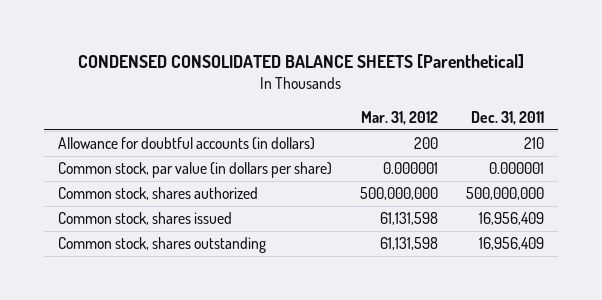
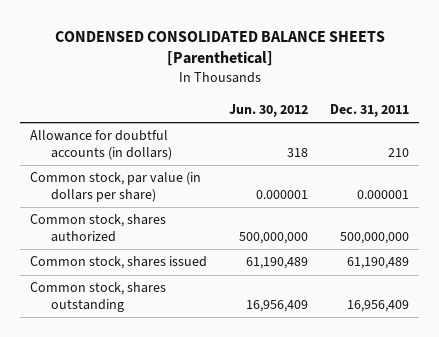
[361,110,439,125] Mar. 31, 2012 -> none
none -> [229,103,309,117] Jun. 30, 2012
[478,212,544,226] 16,956,409 -> [346,257,409,270] 61,190,489

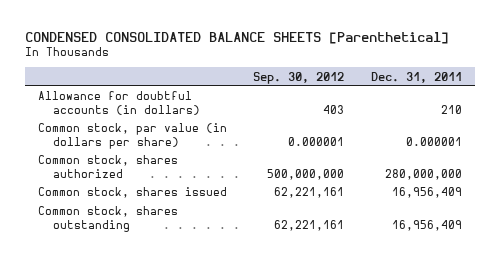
[229,103,309,117] Jun. 30, 2012 -> none
none -> [253,71,345,84] Sep. 30, 2012
[339,231,409,244] 500,000,000 -> [384,168,462,180] 280,000,000
[346,257,409,270] 61,190,489 -> [391,187,462,199] 16,956,409

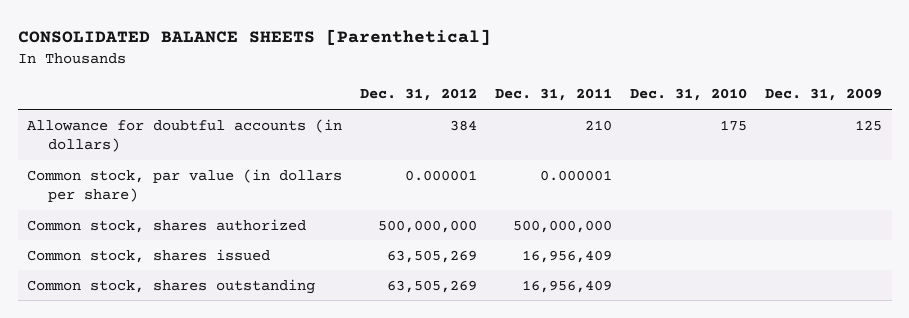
[25,31,450,44] CONDENSED CONSOLIDATED BALANCE SHEETS [Parenthetical] -> [17,29,491,46] CONSOLIDATED BALANCE SHEETS [Parenthetical]
[253,71,345,84] Sep. 30, 2012 -> none
none -> [360,88,478,102] Dec. 31, 2012
none -> [630,88,748,102] Dec. 31, 2010
none -> [765,88,883,102] Dec. 31, 2009
[384,168,462,180] 280,000,000 -> [513,219,613,233] 500,000,000

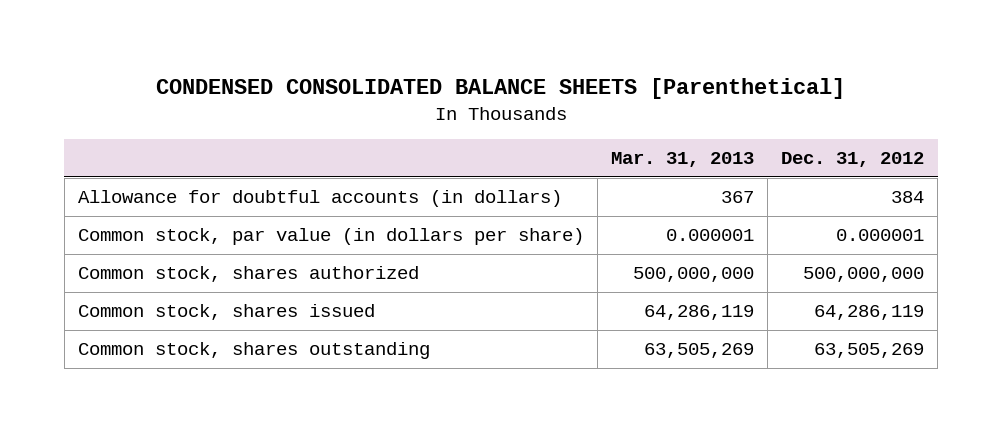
[17,29,491,46] CONSOLIDATED BALANCE SHEETS [Parenthetical] -> [156,77,846,99] CONDENSED CONSOLIDATED BALANCE SHEETS [Parenthetical]
[495,88,613,102] Dec. 31, 2011 -> none
[630,88,748,102] Dec. 31, 2010 -> none
[765,88,883,102] Dec. 31, 2009 -> none
none -> [611,151,755,167] Mar. 31, 2013
[387,249,478,263] 63,505,269 -> [814,305,925,321] 64,286,119

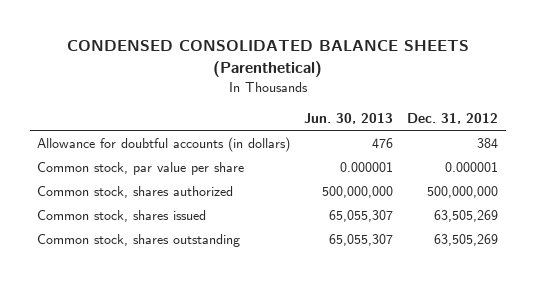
[156,77,846,99] CONDENSED CONSOLIDATED BALANCE SHEETS [Parenthetical] -> [66,40,469,78] CONDENSED CONSOLIDATED BALANCE SHEETS (Parenthetical)
[611,151,755,167] Mar. 31, 2013 -> none
none -> [304,113,394,125] Jun. 30, 2013
[77,228,584,246] Common stock, par value (in dollars per share) -> [36,161,244,175] Common stock, par value per share
[814,305,925,321] 64,286,119 -> [434,209,499,222] 63,505,269

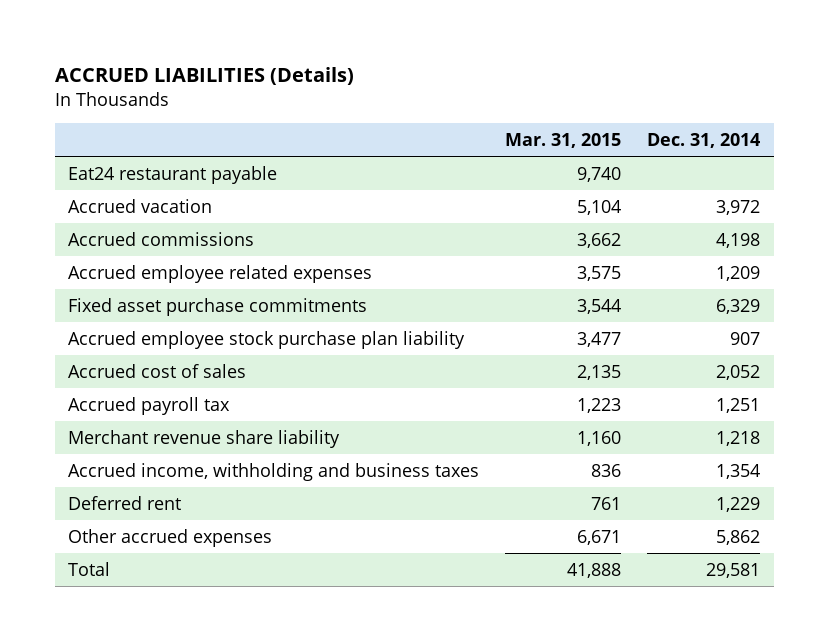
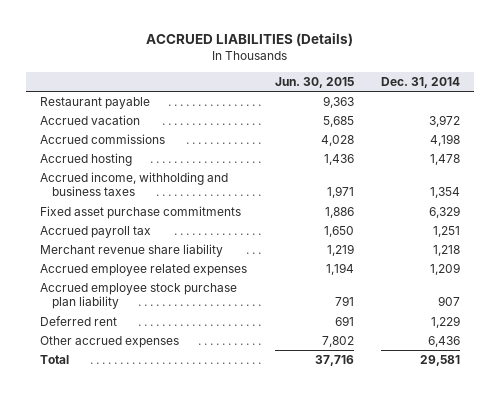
[505,132,622,148] Mar. 31, 2015 -> none
none -> [274,77,354,89] Jun. 30, 2015
[67,165,277,184] Eat24 restaurant payable -> [39,96,150,109] Restaurant payable
none -> [39,152,132,166] Accrued hosting
[67,462,479,481] Accrued income, withholding and business taxes -> [39,171,228,197] Accrued income, withholding and business taxes
[67,363,246,378] Accrued cost of sales -> none
[67,264,372,283] Accrued employee related expenses -> [39,263,247,276] Accrued employee related expenses
[67,330,465,349] Accrued employee stock purchase plan liability -> [39,282,237,310] Accrued employee stock purchase plan liability
[716,529,761,545] 5,862 -> [428,335,461,347] 6,436

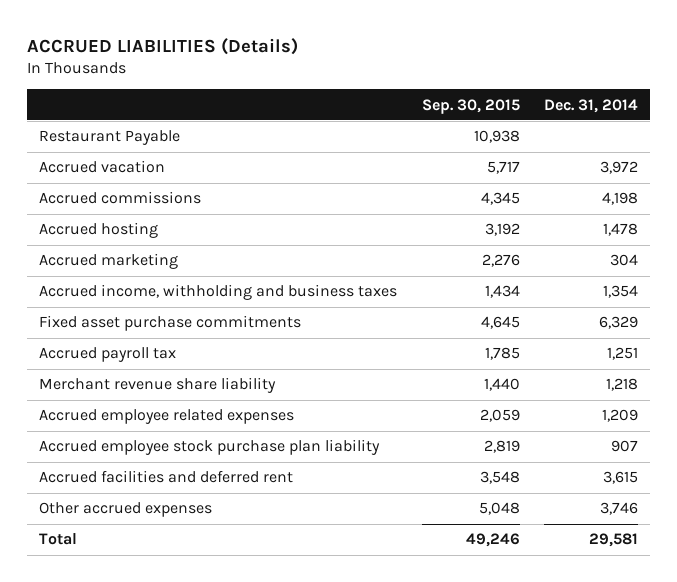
[274,77,354,89] Jun. 30, 2015 -> none
none -> [421,98,520,114] Sep. 30, 2015
[39,96,150,109] Restaurant payable -> [39,130,181,146] Restaurant Payable
none -> [39,253,179,270] Accrued marketing
[39,315,117,326] Deferred rent -> [39,470,294,484] Accrued facilities and deferred rent
[431,315,461,328] 1,229 -> [602,471,638,485] 3,615
[428,335,461,347] 6,436 -> [599,502,638,516] 3,746

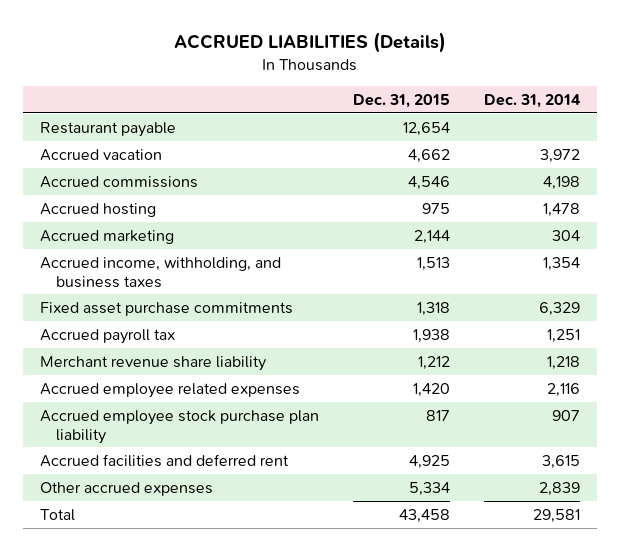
[421,98,520,114] Sep. 30, 2015 -> none
none -> [352,93,450,108] Dec. 31, 2015
[39,130,181,146] Restaurant Payable -> [39,121,176,137] Restaurant payable
[39,284,398,301] Accrued income, withholding and business taxes -> [39,256,281,288] Accrued income, withholding, and business taxes
[601,409,638,423] 1,209 -> [546,382,580,397] 2,116
[599,502,638,516] 3,746 -> [538,481,580,496] 2,839

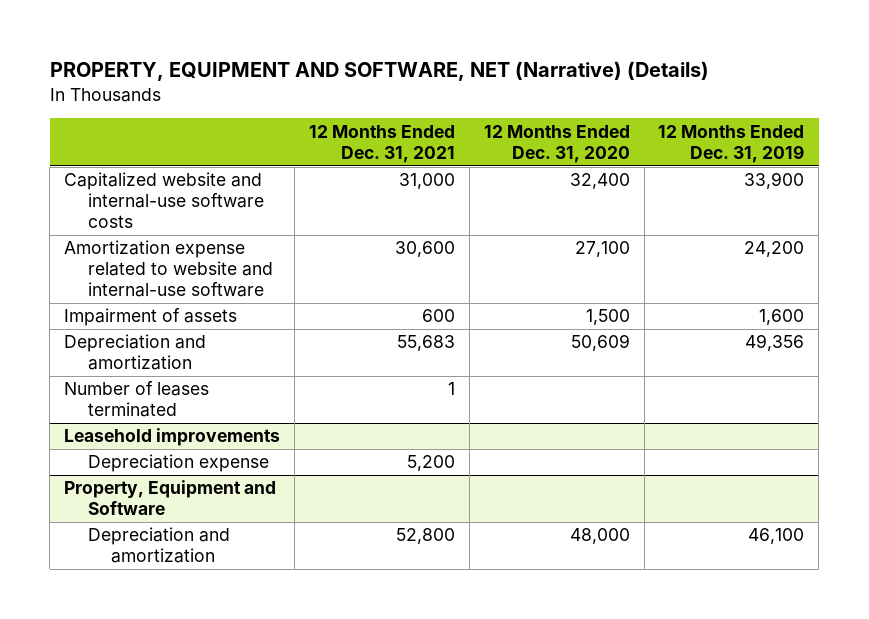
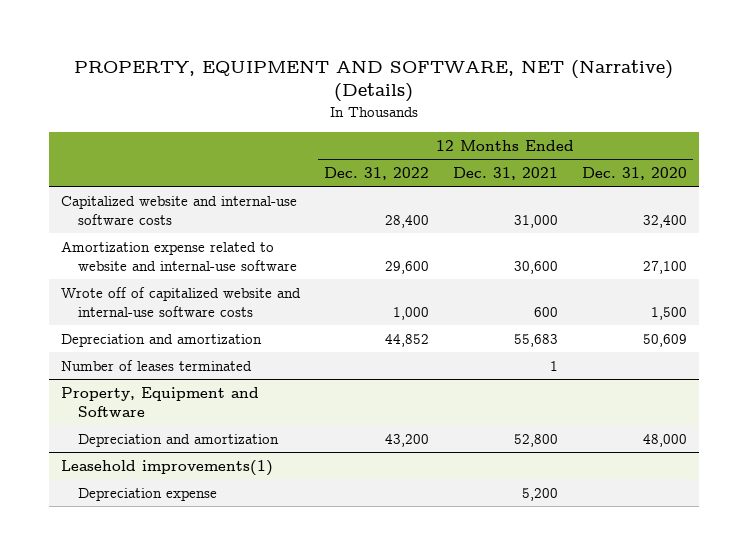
[658,124,805,163] 12 Months Ended Dec. 31, 2019 -> none
none -> [323,166,429,180] Dec. 31, 2022
[64,308,238,327] Impairment of assets -> [61,286,302,317] Wrote off of capitalized website and internal-use software costs
[64,428,281,447] Leasehold improvements -> none
[87,454,269,473] Depreciation expense -> none
none -> [61,459,274,476] Leasehold improvements(1)
none -> [77,487,217,501] Depreciation expense

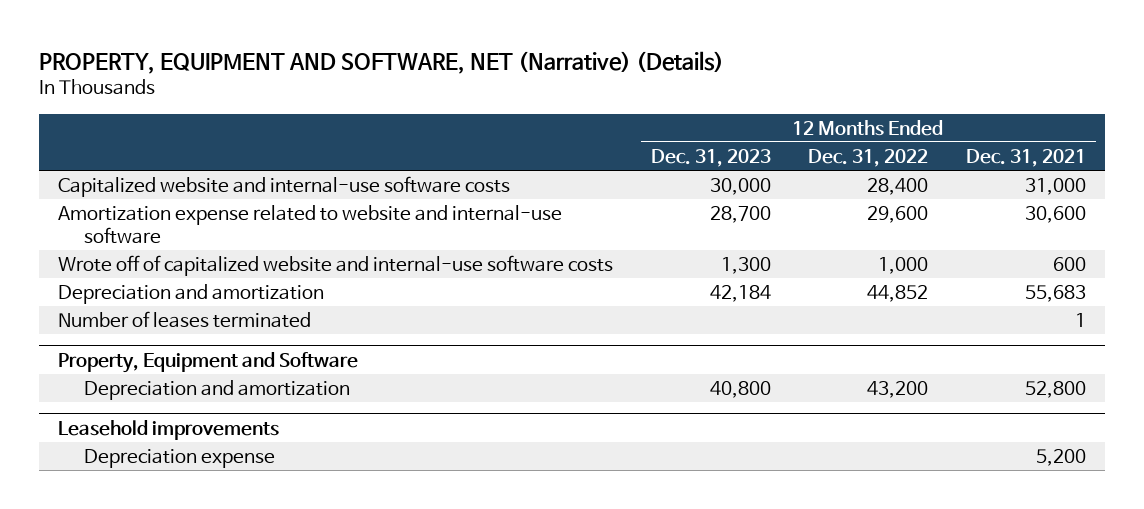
[581,166,687,180] Dec. 31, 2020 -> none
none -> [650,148,771,167] Dec. 31, 2023
[61,459,274,476] Leasehold improvements(1) -> [57,419,279,440] Leasehold improvements

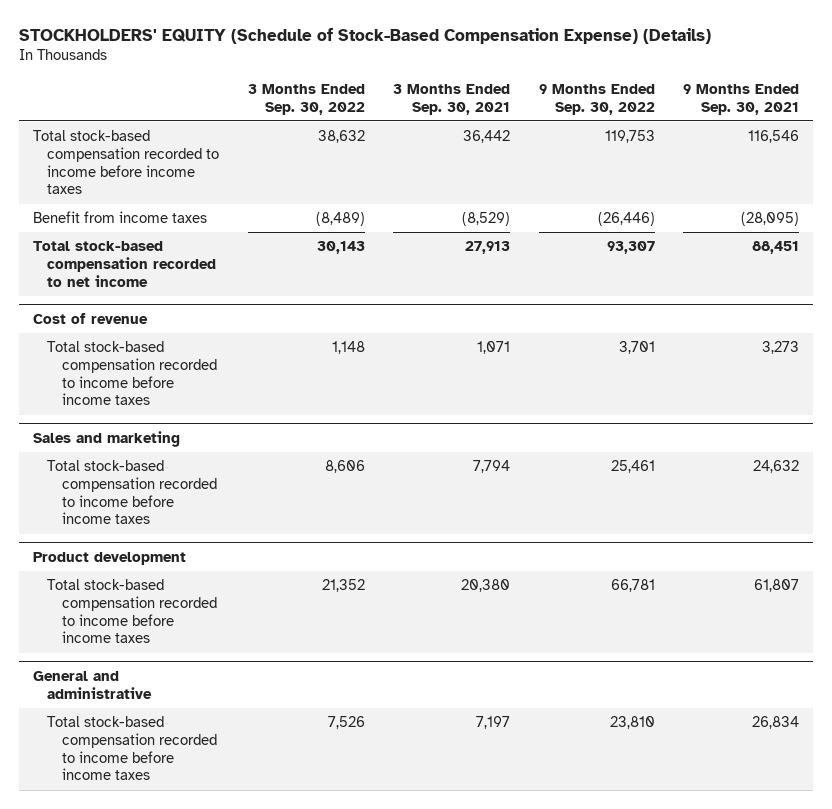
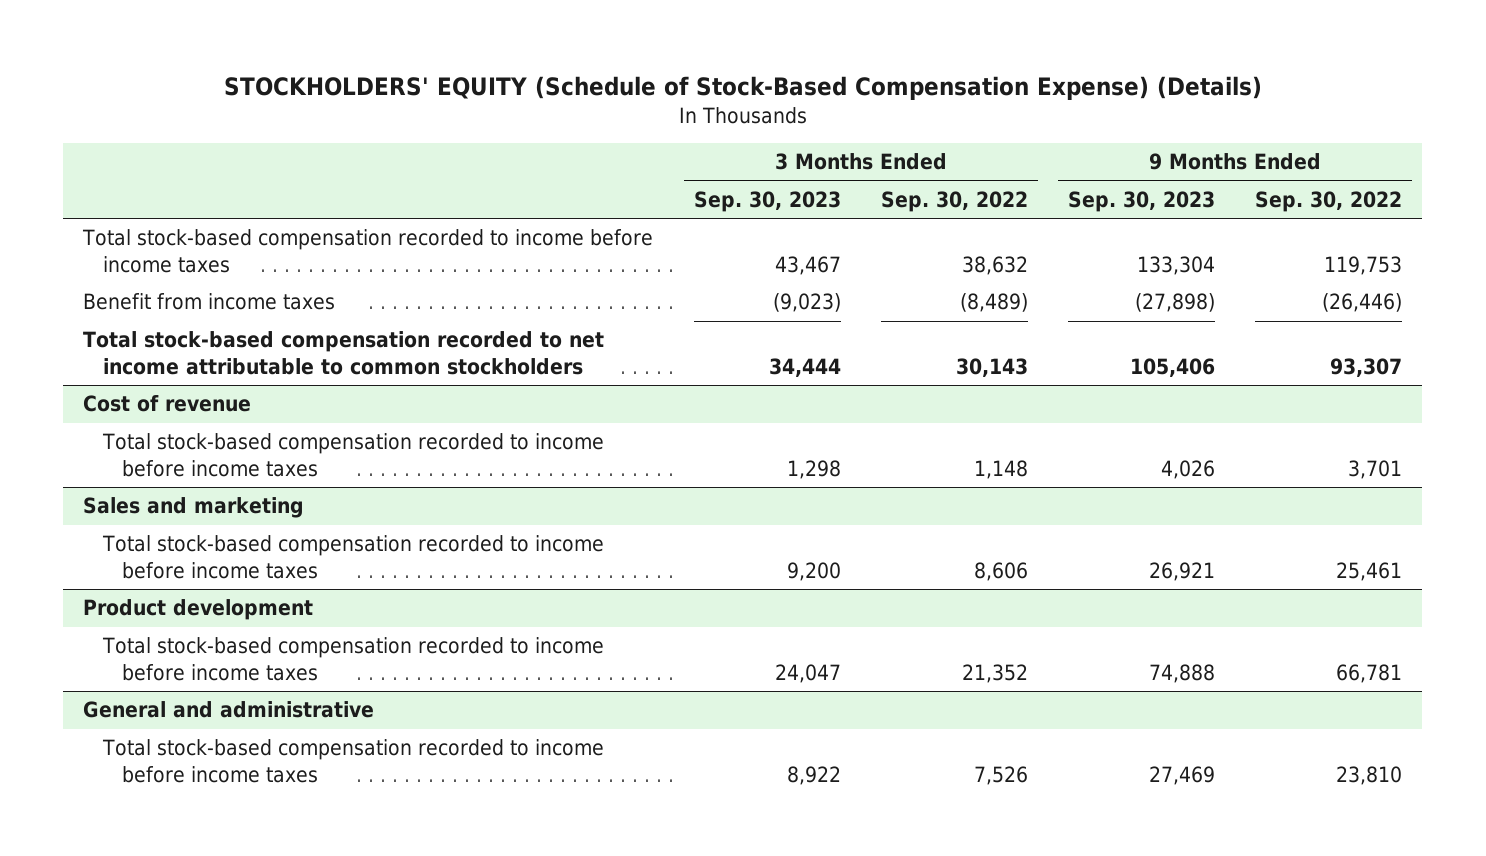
[393,83,511,115] 3 Months Ended Sep. 30, 2021 -> none
[683,83,800,115] 9 Months Ended Sep. 30, 2021 -> none
none -> [693,190,841,212] Sep. 30, 2023
none -> [1068,190,1216,212] Sep. 30, 2023
[32,241,217,287] Total stock-based compensation recorded to net income -> [83,331,605,375] Total stock-based compensation recorded to net income attributable to common stockholders

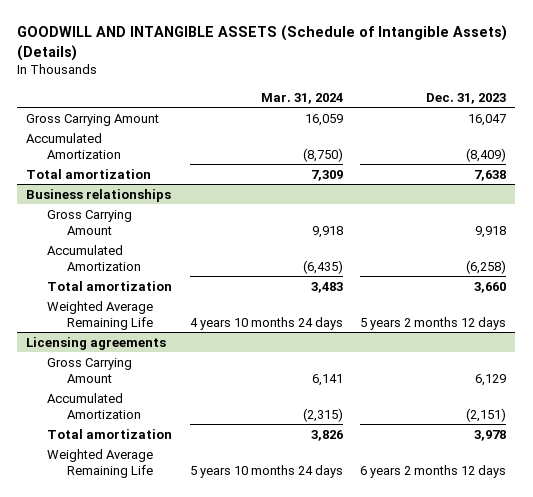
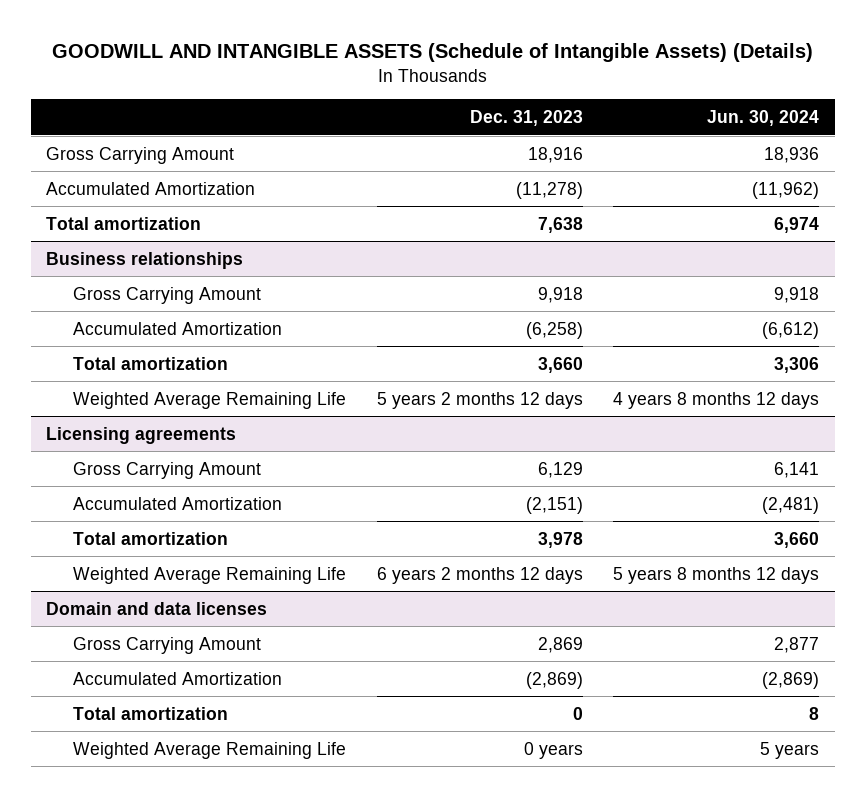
[260,92,343,104] Mar. 31, 2024 -> none
none -> [707,110,820,127] Jun. 30, 2024
[468,113,507,126] 16,047 -> [527,146,583,163] 18,916
[466,147,507,162] (8,409) -> [515,181,583,199] (11,278)
none -> [46,601,268,615] Domain and data licenses
none -> [73,636,262,654] Gross Carrying Amount
none -> [73,671,283,685] Accumulated Amortization
none -> [73,706,229,720] Total amortization
none -> [73,741,347,759] Weighted Average Remaining Life

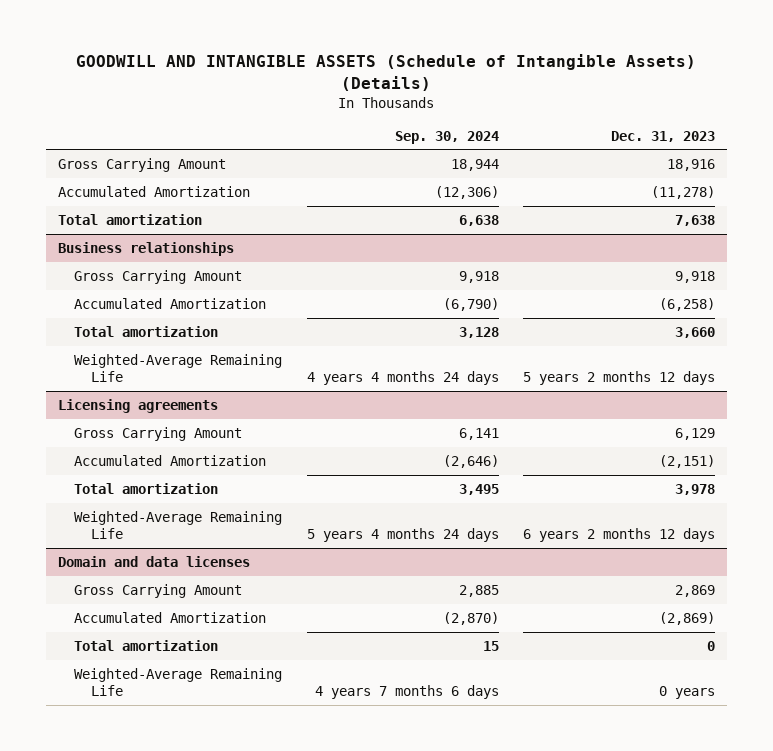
[707,110,820,127] Jun. 30, 2024 -> none
none -> [394,130,499,144] Sep. 30, 2024
[73,391,347,409] Weighted Average Remaining Life -> [74,353,283,383] Weighted-Average Remaining Life
[73,566,347,584] Weighted Average Remaining Life -> [74,510,283,540] Weighted-Average Remaining Life
[73,741,347,759] Weighted Average Remaining Life -> [74,667,283,697] Weighted-Average Remaining Life

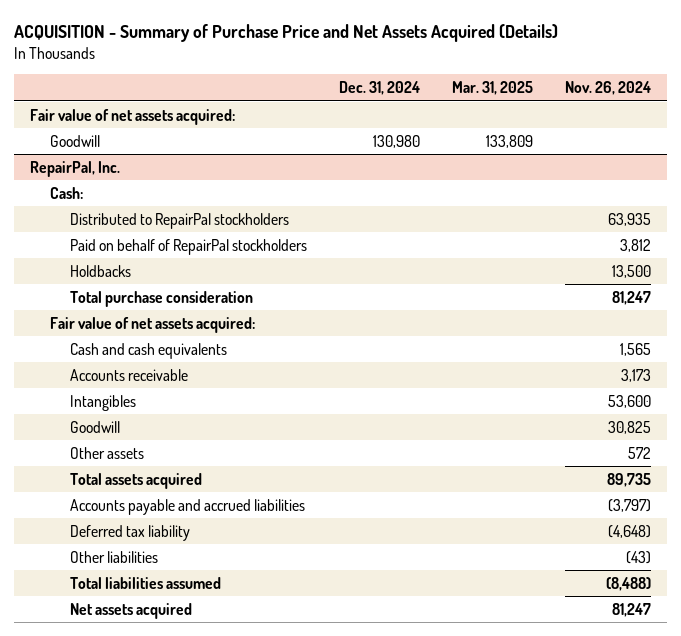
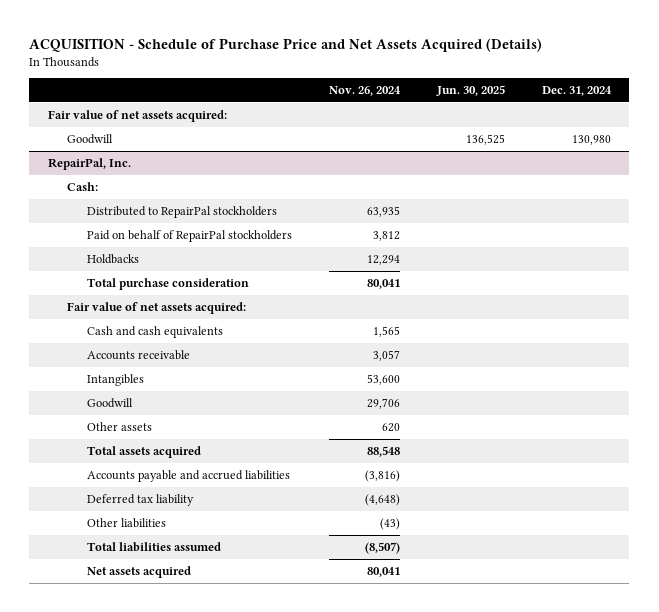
[14,24,559,43] ACQUISITION - Summary of Purchase Price and Net Assets Acquired (Details) -> [29,37,543,52] ACQUISITION - Schedule of Purchase Price and Net Assets Acquired (Details)
[451,81,533,96] Mar. 31, 2025 -> none
none -> [435,84,505,96] Jun. 30, 2025
[612,264,652,278] 13,500 -> [366,254,400,265] 12,294
[612,290,652,305] 81,247 -> [366,278,400,289] 80,041
[621,368,652,382] 3,173 -> [372,349,400,361] 3,057
[608,420,652,434] 30,825 -> [366,397,400,409] 29,706
[628,446,652,459] 572 -> [381,422,400,432] 620
[607,472,652,487] 89,735 -> [366,445,400,457] 88,548
[608,498,652,512] (3,797) -> [364,469,400,482] (3,816)
[606,576,652,591] (8,488) -> [364,541,400,554] (8,507)
[612,602,652,617] 81,247 -> [366,566,400,577] 80,041

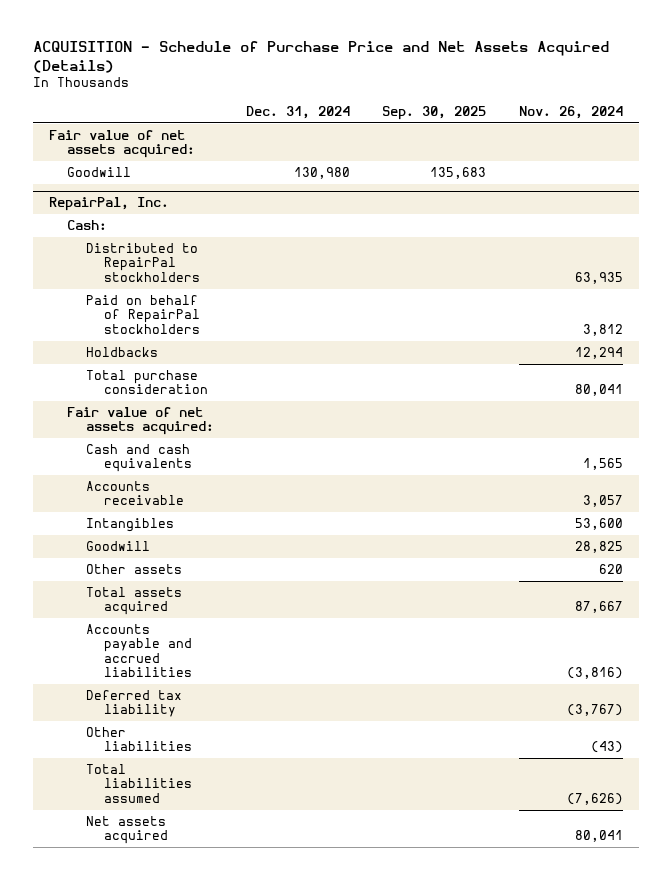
[435,84,505,96] Jun. 30, 2025 -> none
none -> [382,105,487,120] Sep. 30, 2025
[366,397,400,409] 29,706 -> [574,541,623,554] 28,825
[366,445,400,457] 88,548 -> [574,601,623,614] 87,667
[364,493,400,506] (4,648) -> [566,704,623,717] (3,767)
[364,541,400,554] (8,507) -> [566,792,623,805] (7,626)

